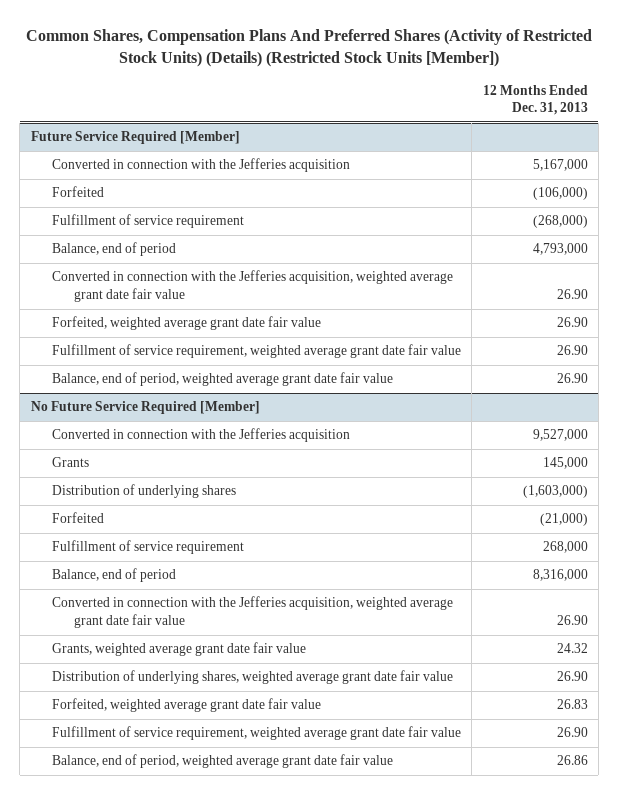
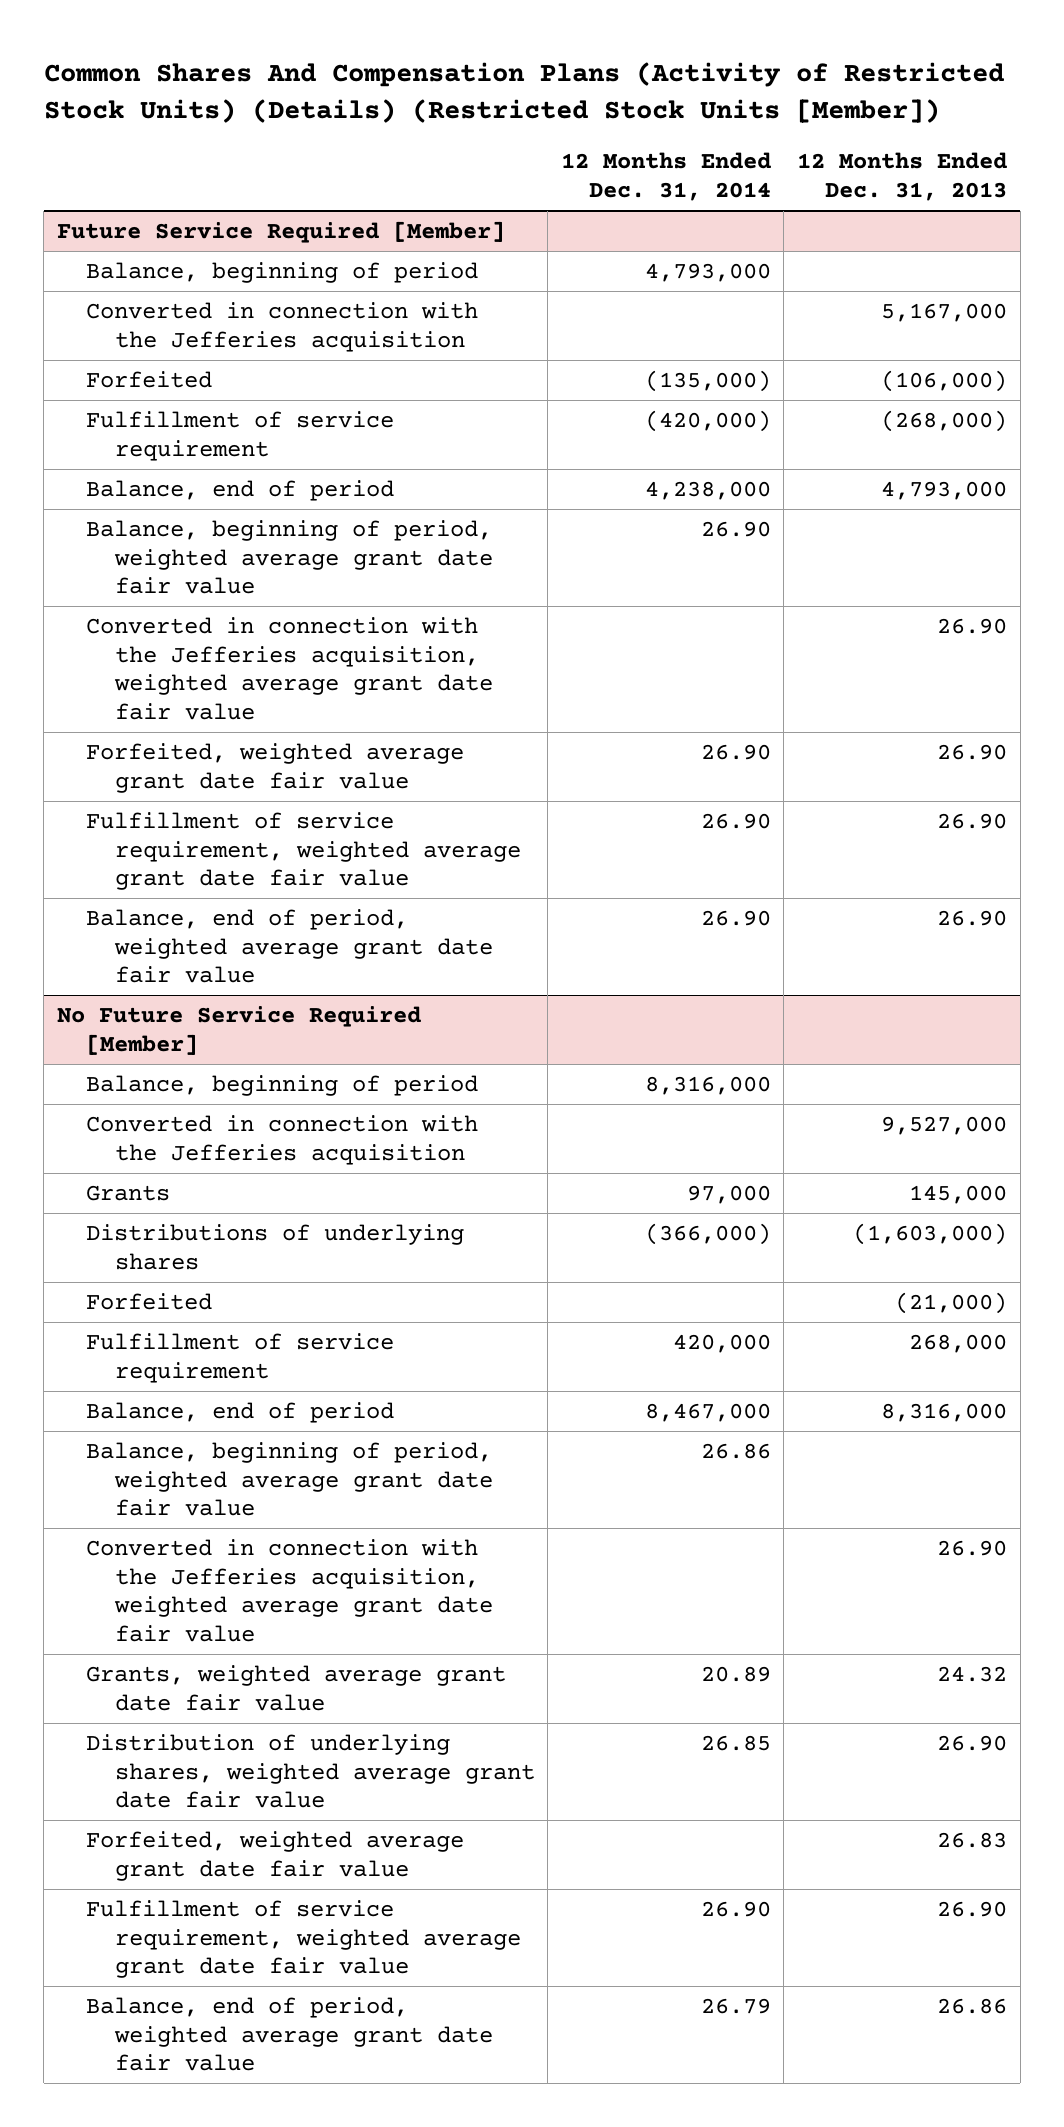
[26,29,593,67] Common Shares, Compensation Plans And Preferred Shares (Activity of Restricted Stock Units) (Details) (Restricted Stock Units [Member]) -> [43,61,1004,123] Common Shares And Compensation Plans (Activity of Restricted Stock Units) (Details) (Restricted Stock Units [Member])
none -> [560,152,771,202] 12 Months Ended Dec. 31, 2014
none -> [85,261,478,283] Balance, beginning of period
none -> [85,519,493,595] Balance, beginning of period, weighted average grant date fair value
none -> [85,1074,478,1096] Balance, beginning of period
[52,484,237,499] Distribution of underlying shares -> [85,1223,464,1270] Distributions of underlying shares
none -> [85,1441,493,1517] Balance, beginning of period, weighted average grant date fair value

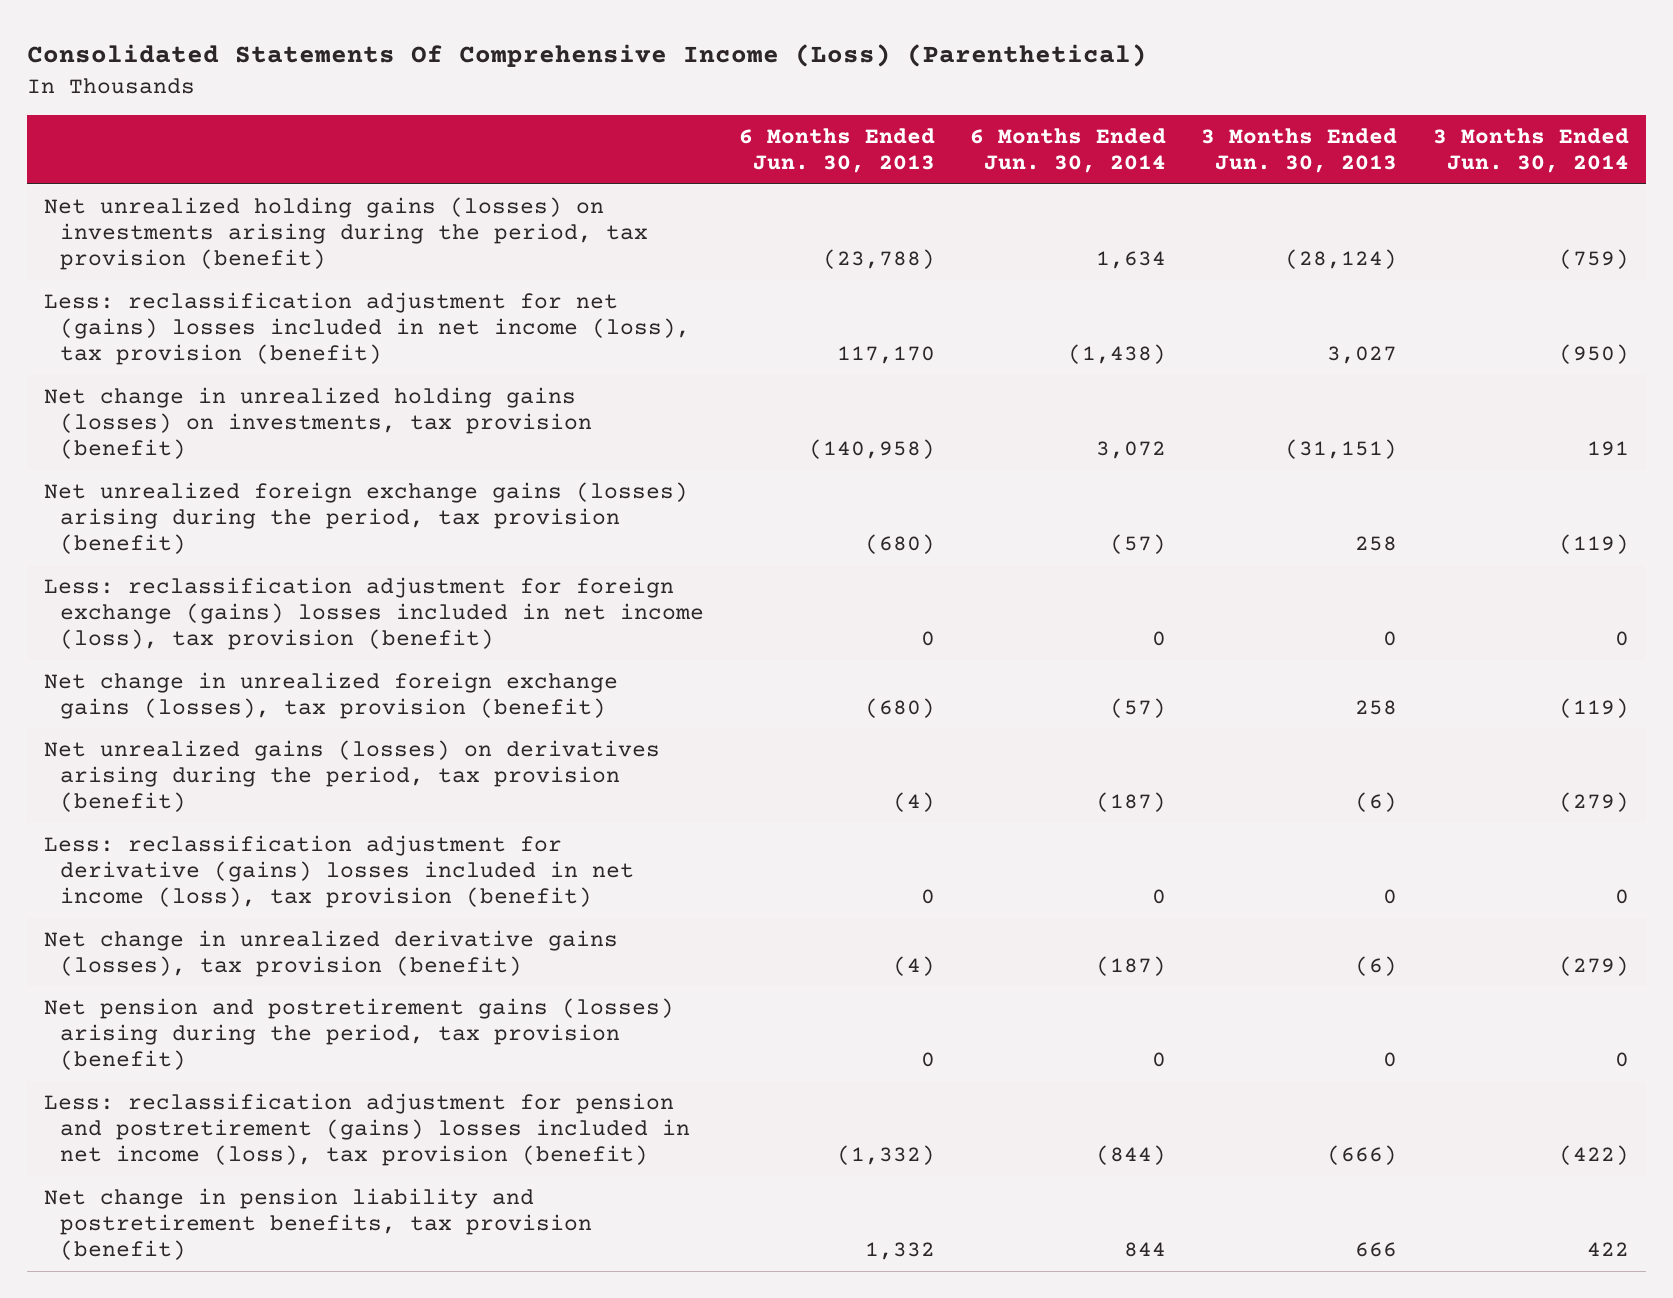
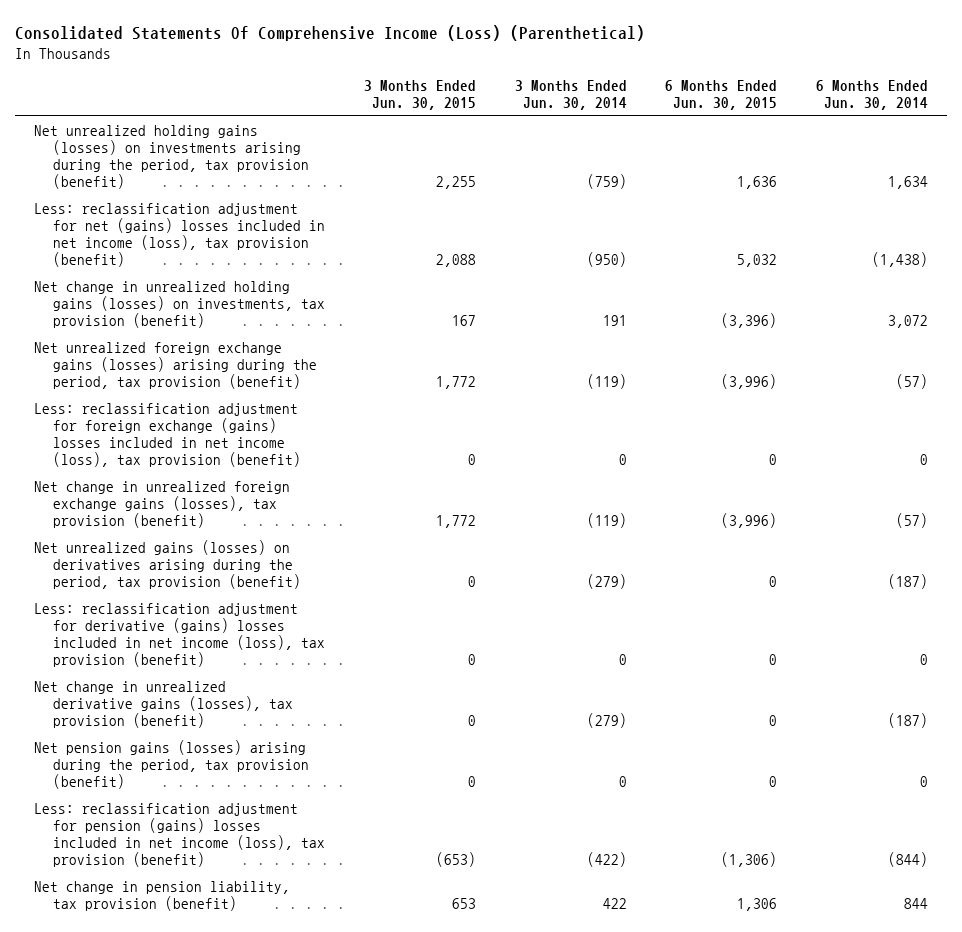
[739,128,936,174] 6 Months Ended Jun. 30, 2013 -> none
[1201,128,1398,174] 3 Months Ended Jun. 30, 2013 -> none
none -> [364,80,477,111] 3 Months Ended Jun. 30, 2015
none -> [665,80,778,111] 6 Months Ended Jun. 30, 2015
[44,997,675,1071] Net pension and postretirement gains (losses) arising during the period, tax provision (benefit) -> [34,739,310,790] Net pension gains (losses) arising during the period, tax provision (benefit)
[44,1092,691,1167] Less: reclassification adjustment for pension and postretirement (gains) losses included in net income (loss), tax provision (benefit) -> [34,802,326,868] Less: reclassification adjustment for pension (gains) losses included in net income (loss), tax provision (benefit)
[44,1187,593,1261] Net change in pension liability and postretirement benefits, tax provision (benefit) -> [34,880,291,911] Net change in pension liability, tax provision (benefit)

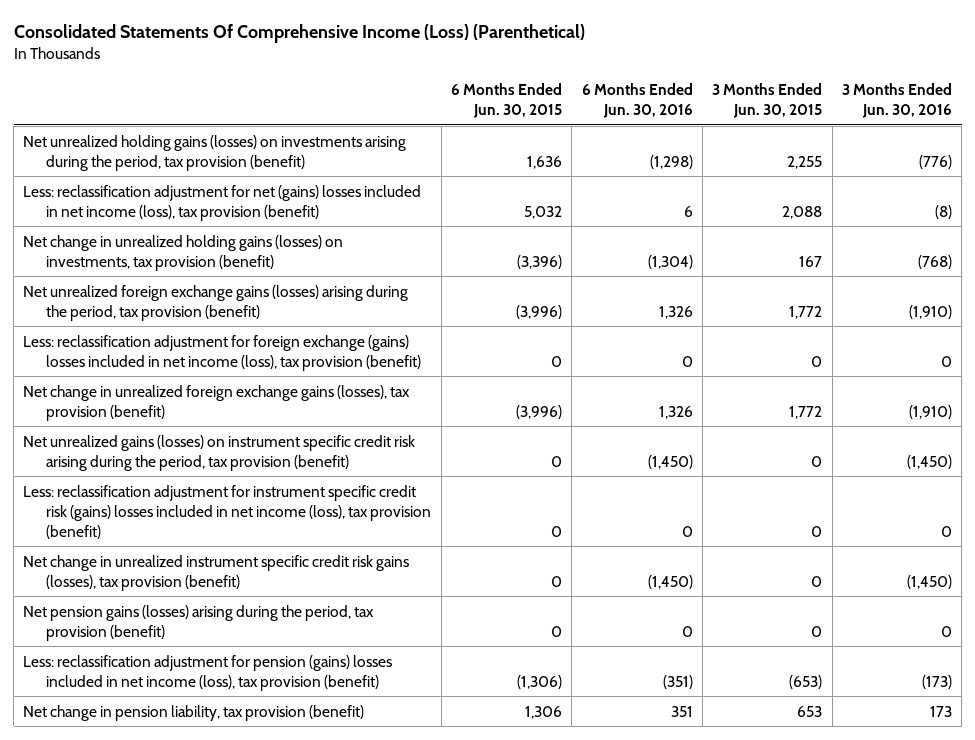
[514,80,627,111] 3 Months Ended Jun. 30, 2014 -> none
[815,80,928,111] 6 Months Ended Jun. 30, 2014 -> none
none -> [581,83,693,119] 6 Months Ended Jun. 30, 2016
none -> [841,83,952,119] 3 Months Ended Jun. 30, 2016
[34,539,302,590] Net unrealized gains (losses) on derivatives arising during the period, tax provision (benefit) -> [23,434,416,471] Net unrealized gains (losses) on instrument specific credit risk arising during the period, tax provision (benefit)
[34,602,326,668] Less: reclassification adjustment for derivative (gains) losses included in net income (loss), tax provision (benefit) -> [23,484,432,539] Less: reclassification adjustment for instrument specific credit risk (gains) losses included in net income (loss), tax provision (benefit)
[34,680,294,729] Net change in unrealized derivative gains (losses), tax provision (benefit) -> [23,554,410,591] Net change in unrealized instrument specific credit risk gains (losses), tax provision (benefit)

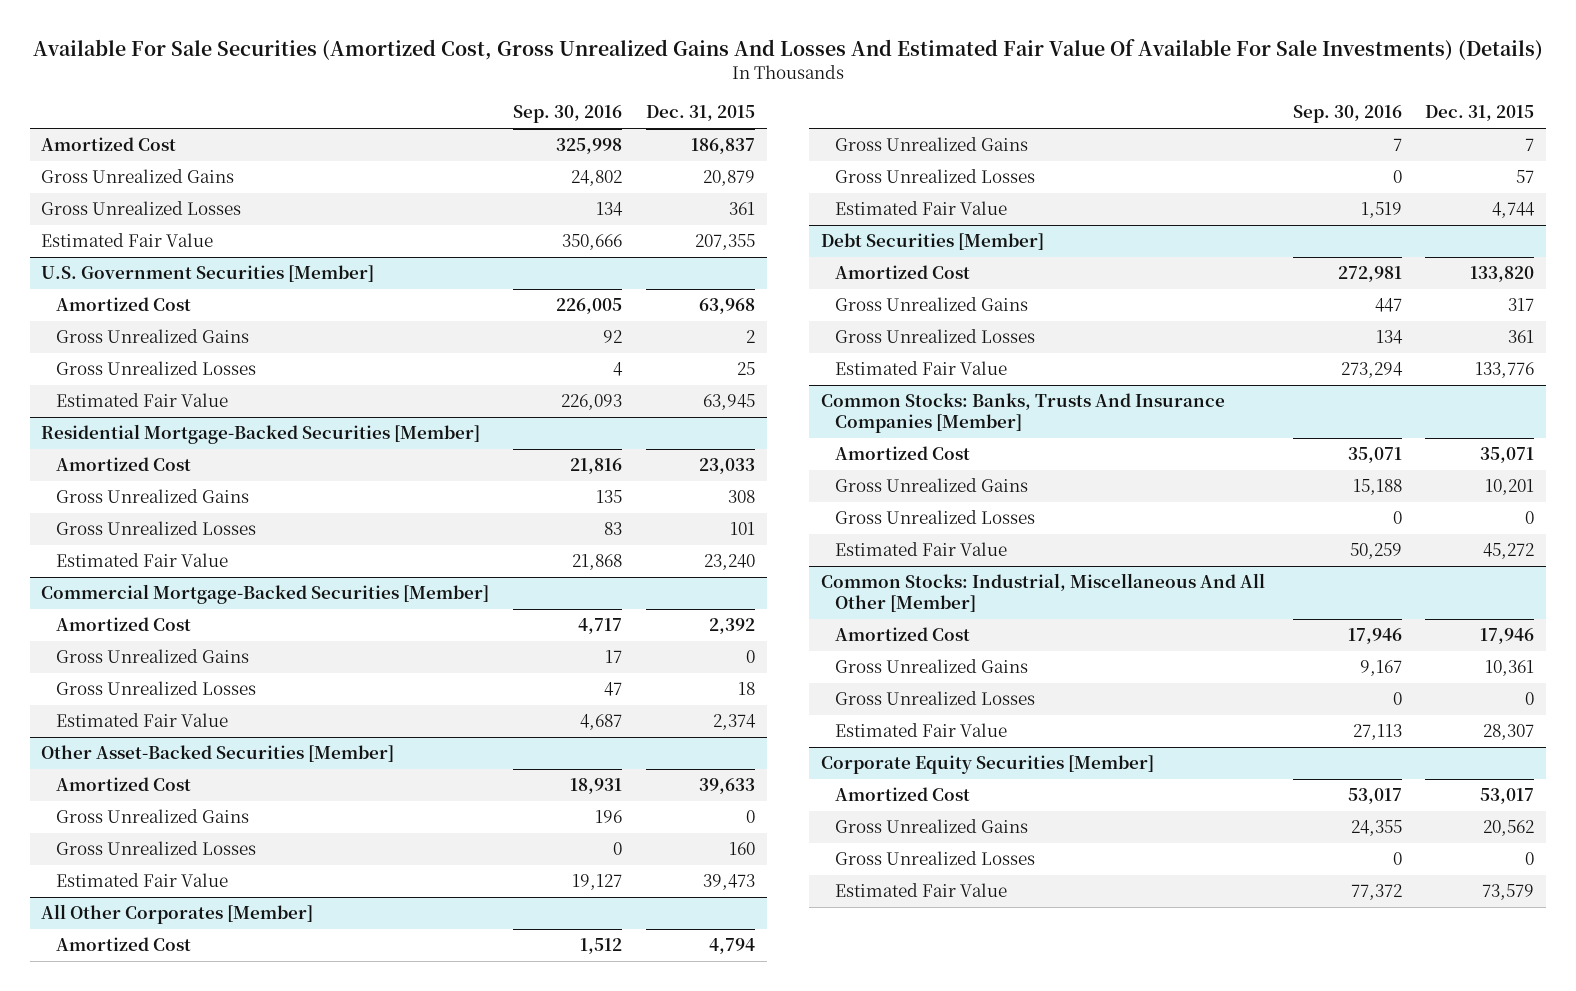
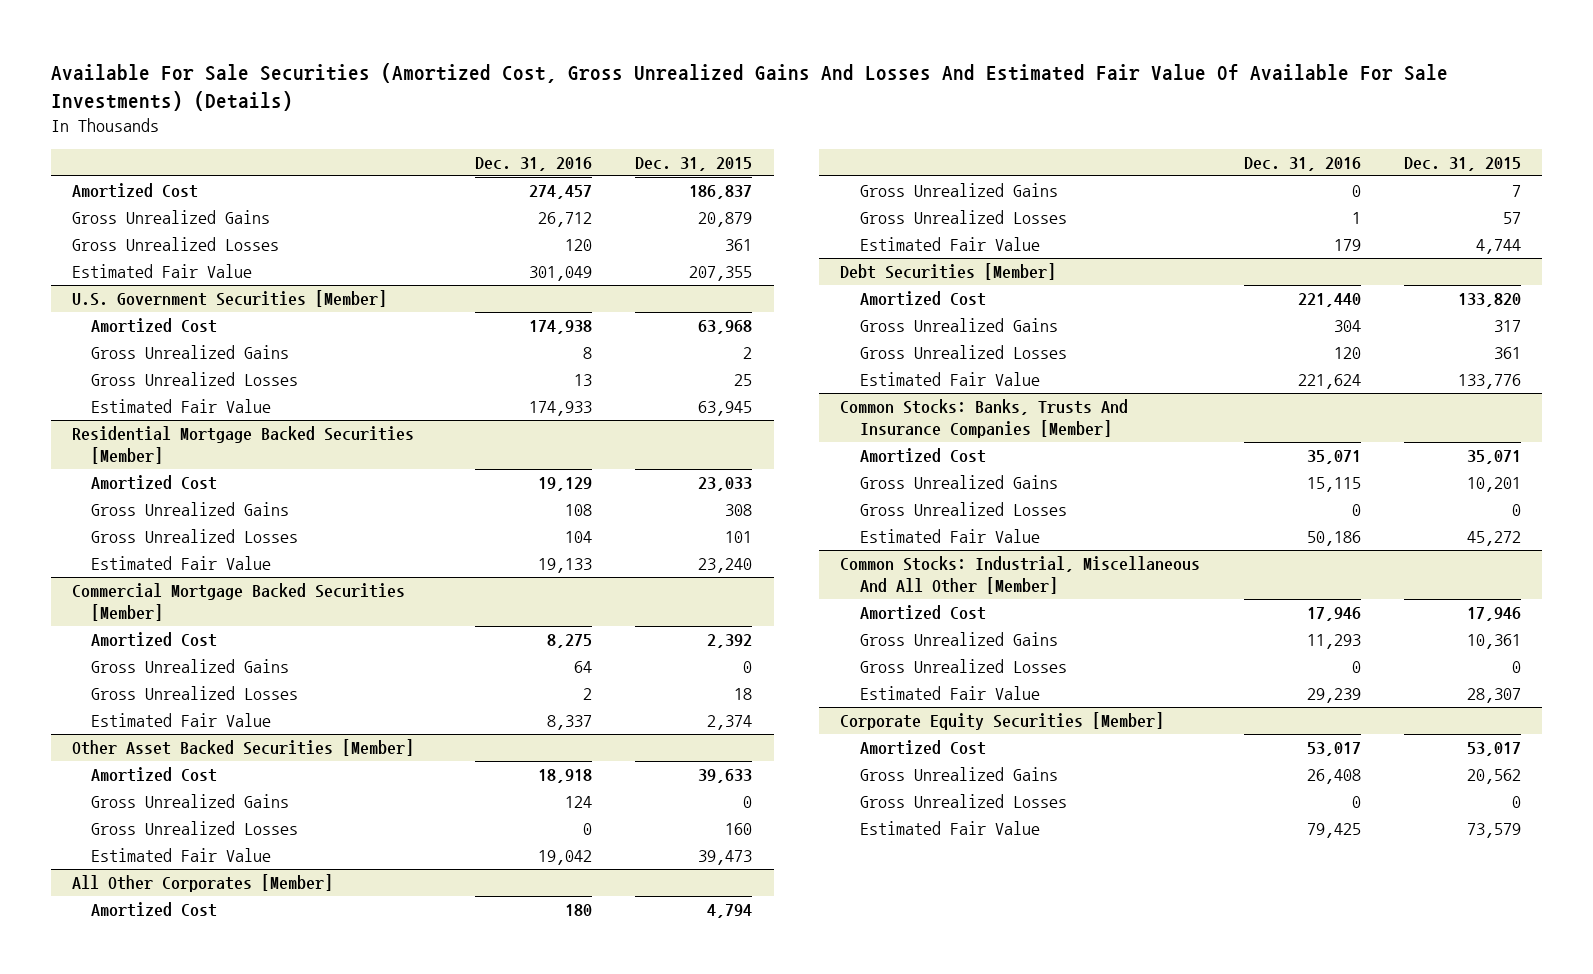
[513,105,623,124] Sep. 30, 2016 -> none
none -> [475,157,593,172] Dec. 31, 2016
[41,424,481,445] Residential Mortgage-Backed Securities [Member] -> [72,426,415,465] Residential Mortgage Backed Securities [Member]
[41,584,490,605] Commercial Mortgage-Backed Securities [Member] -> [72,583,406,622] Commercial Mortgage Backed Securities [Member]
[41,745,395,763] Other Asset-Backed Securities [Member] -> [72,739,415,757] Other Asset Backed Securities [Member]

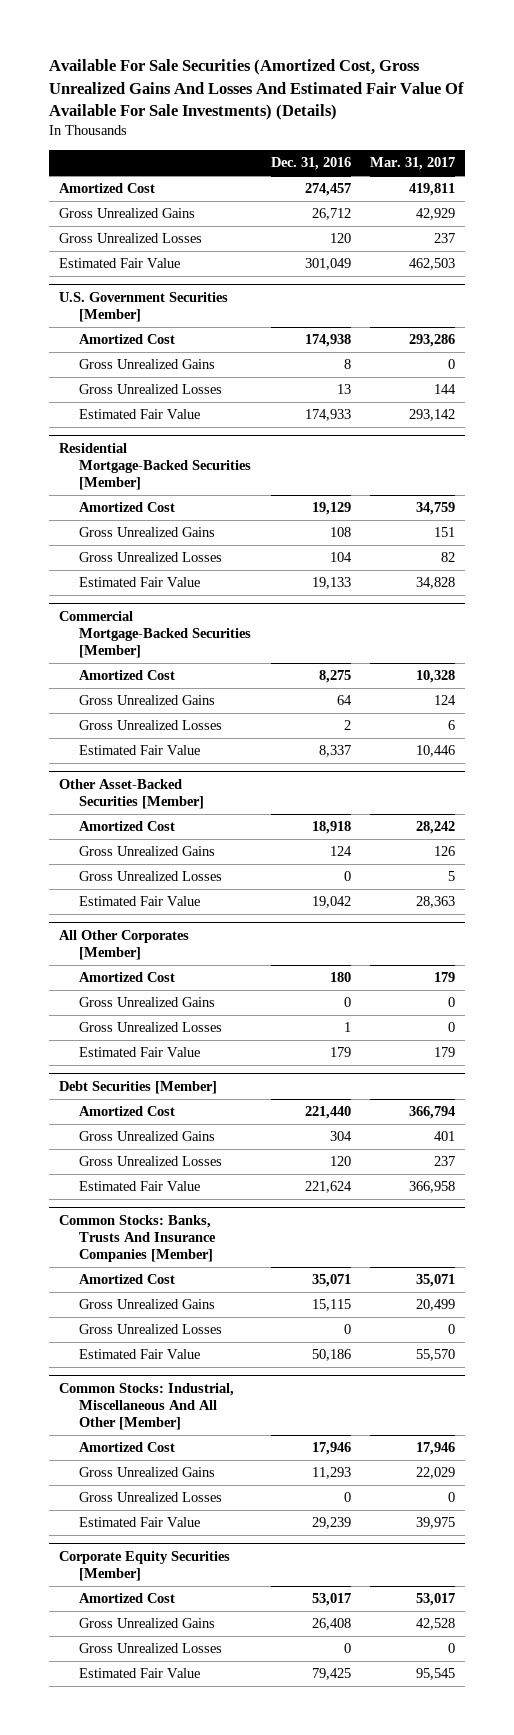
[635,157,753,172] Dec. 31, 2015 -> none
none -> [370,157,456,171] Mar. 31, 2017
[72,426,415,465] Residential Mortgage Backed Securities [Member] -> [58,442,251,490] Residential Mortgage-Backed Securities [Member]
[72,583,406,622] Commercial Mortgage Backed Securities [Member] -> [58,610,251,658] Commercial Mortgage-Backed Securities [Member]
[72,739,415,757] Other Asset Backed Securities [Member] -> [58,778,204,809] Other Asset-Backed Securities [Member]

